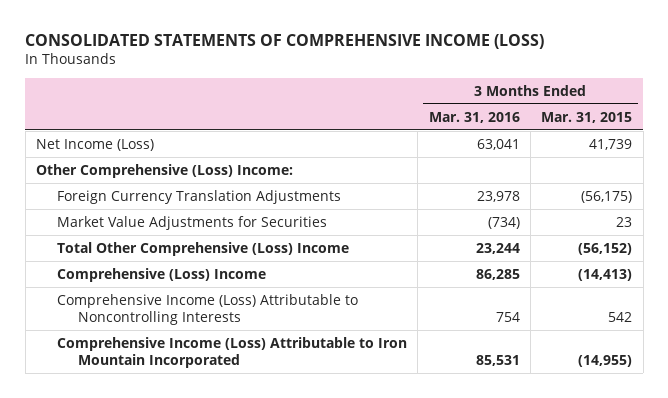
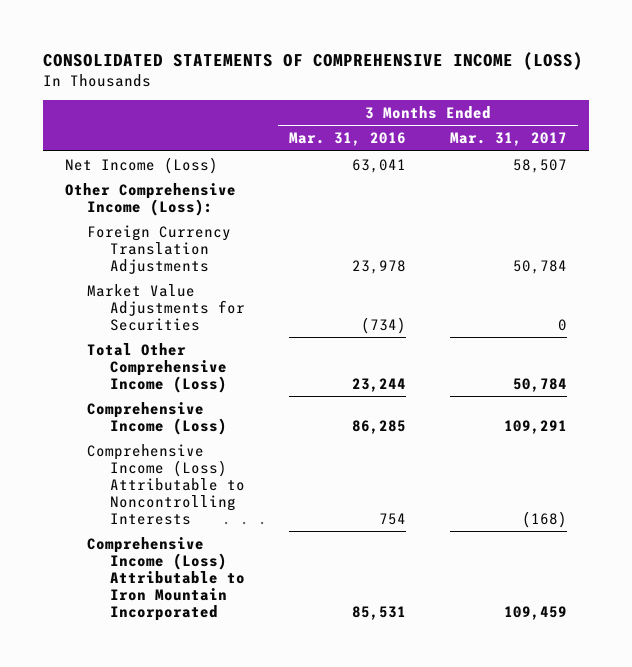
[541,111,633,123] Mar. 31, 2015 -> none
none -> [450,132,568,147] Mar. 31, 2017
[36,163,294,178] Other Comprehensive (Loss) Income: -> [64,182,236,216] Other Comprehensive Income (Loss):
[57,241,350,256] Total Other Comprehensive (Loss) Income -> [87,342,228,393] Total Other Comprehensive Income (Loss)
[57,267,267,282] Comprehensive (Loss) Income -> [87,401,228,435] Comprehensive Income (Loss)

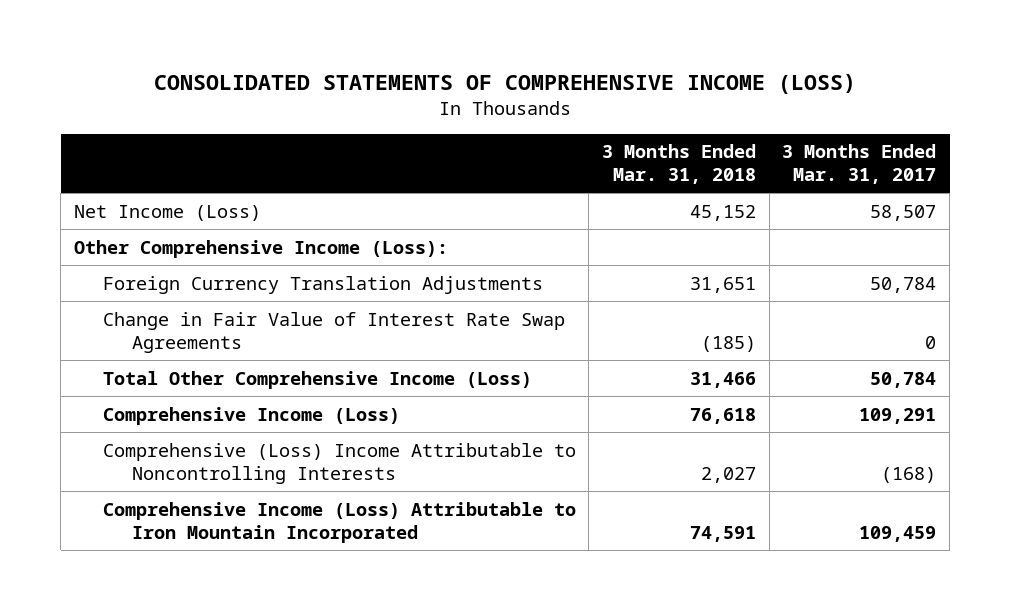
[289,132,407,147] Mar. 31, 2016 -> none
none -> [602,144,757,185] 3 Months Ended Mar. 31, 2018
[87,283,246,331] Market Value Adjustments for Securities -> none
none -> [102,311,565,353] Change in Fair Value of Interest Rate Swap Agreements
[87,443,246,526] Comprehensive Income (Loss) Attributable to Noncontrolling Interests -> [102,442,576,484] Comprehensive (Loss) Income Attributable to Noncontrolling Interests

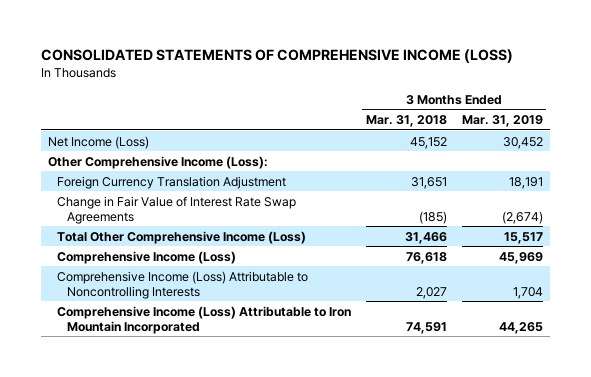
[782,144,937,185] 3 Months Ended Mar. 31, 2017 -> none
none -> [461,115,543,128] Mar. 31, 2019
[102,275,543,294] Foreign Currency Translation Adjustments -> [57,175,287,189] Foreign Currency Translation Adjustment
[102,442,576,484] Comprehensive (Loss) Income Attributable to Noncontrolling Interests -> [57,270,309,299] Comprehensive Income (Loss) Attributable to Noncontrolling Interests

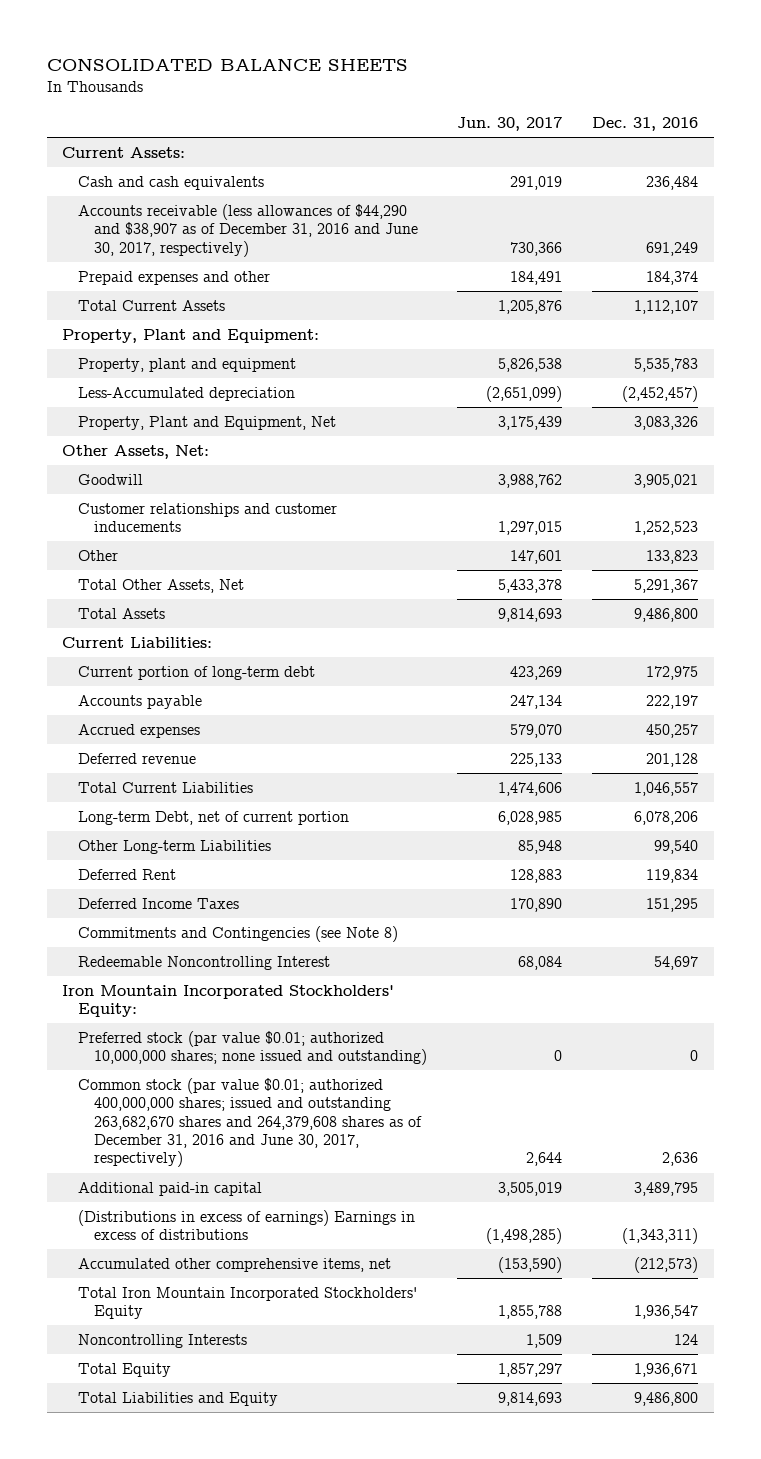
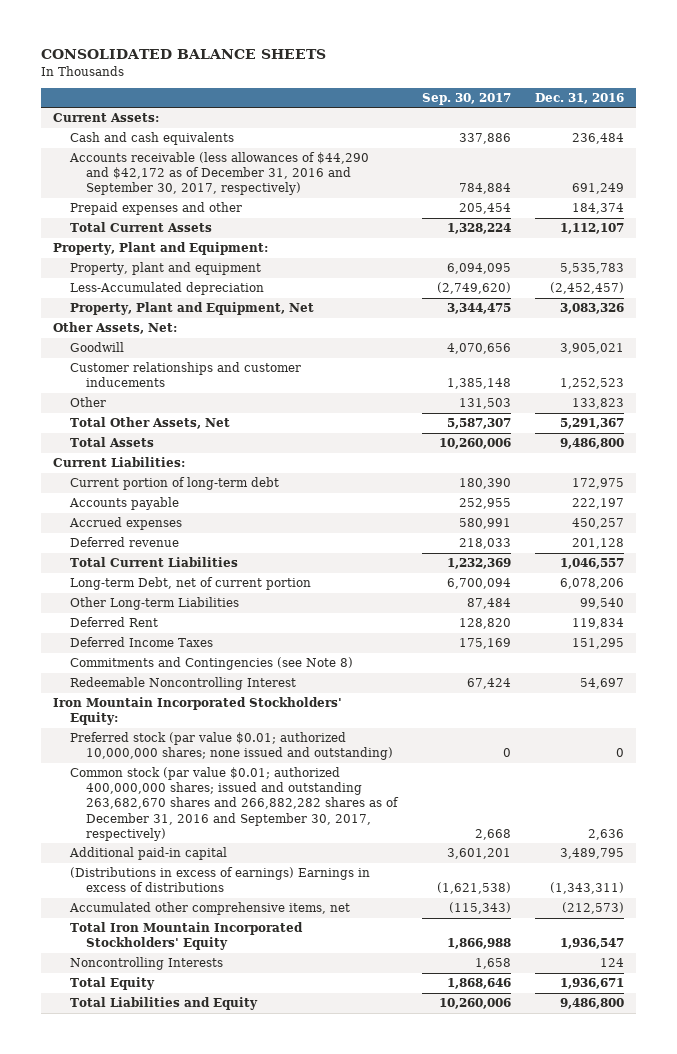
[457,117,563,132] Jun. 30, 2017 -> none
none -> [421,92,511,105] Sep. 30, 2017
[78,203,419,257] Accounts receivable (less allowances of $44,290 and $38,907 as of December 31, 2016 and June 30, 2017, respectively) -> [68,152,369,196] Accounts receivable (less allowances of $44,290 and $42,172 as of December 31, 2016 and September 30, 2017, respectively)
[78,1077,423,1168] Common stock (par value $0.01; authorized 400,000,000 shares; issued and outstanding 263,682,670 shares and 264,379,608 shares as of December 31, 2016 and June 30, 2017, respectively) -> [69,767,400,841] Common stock (par value $0.01; authorized 400,000,000 shares; issued and outstanding 263,682,670 shares and 266,882,282 shares as of December 31, 2016 and September 30, 2017, respectively)

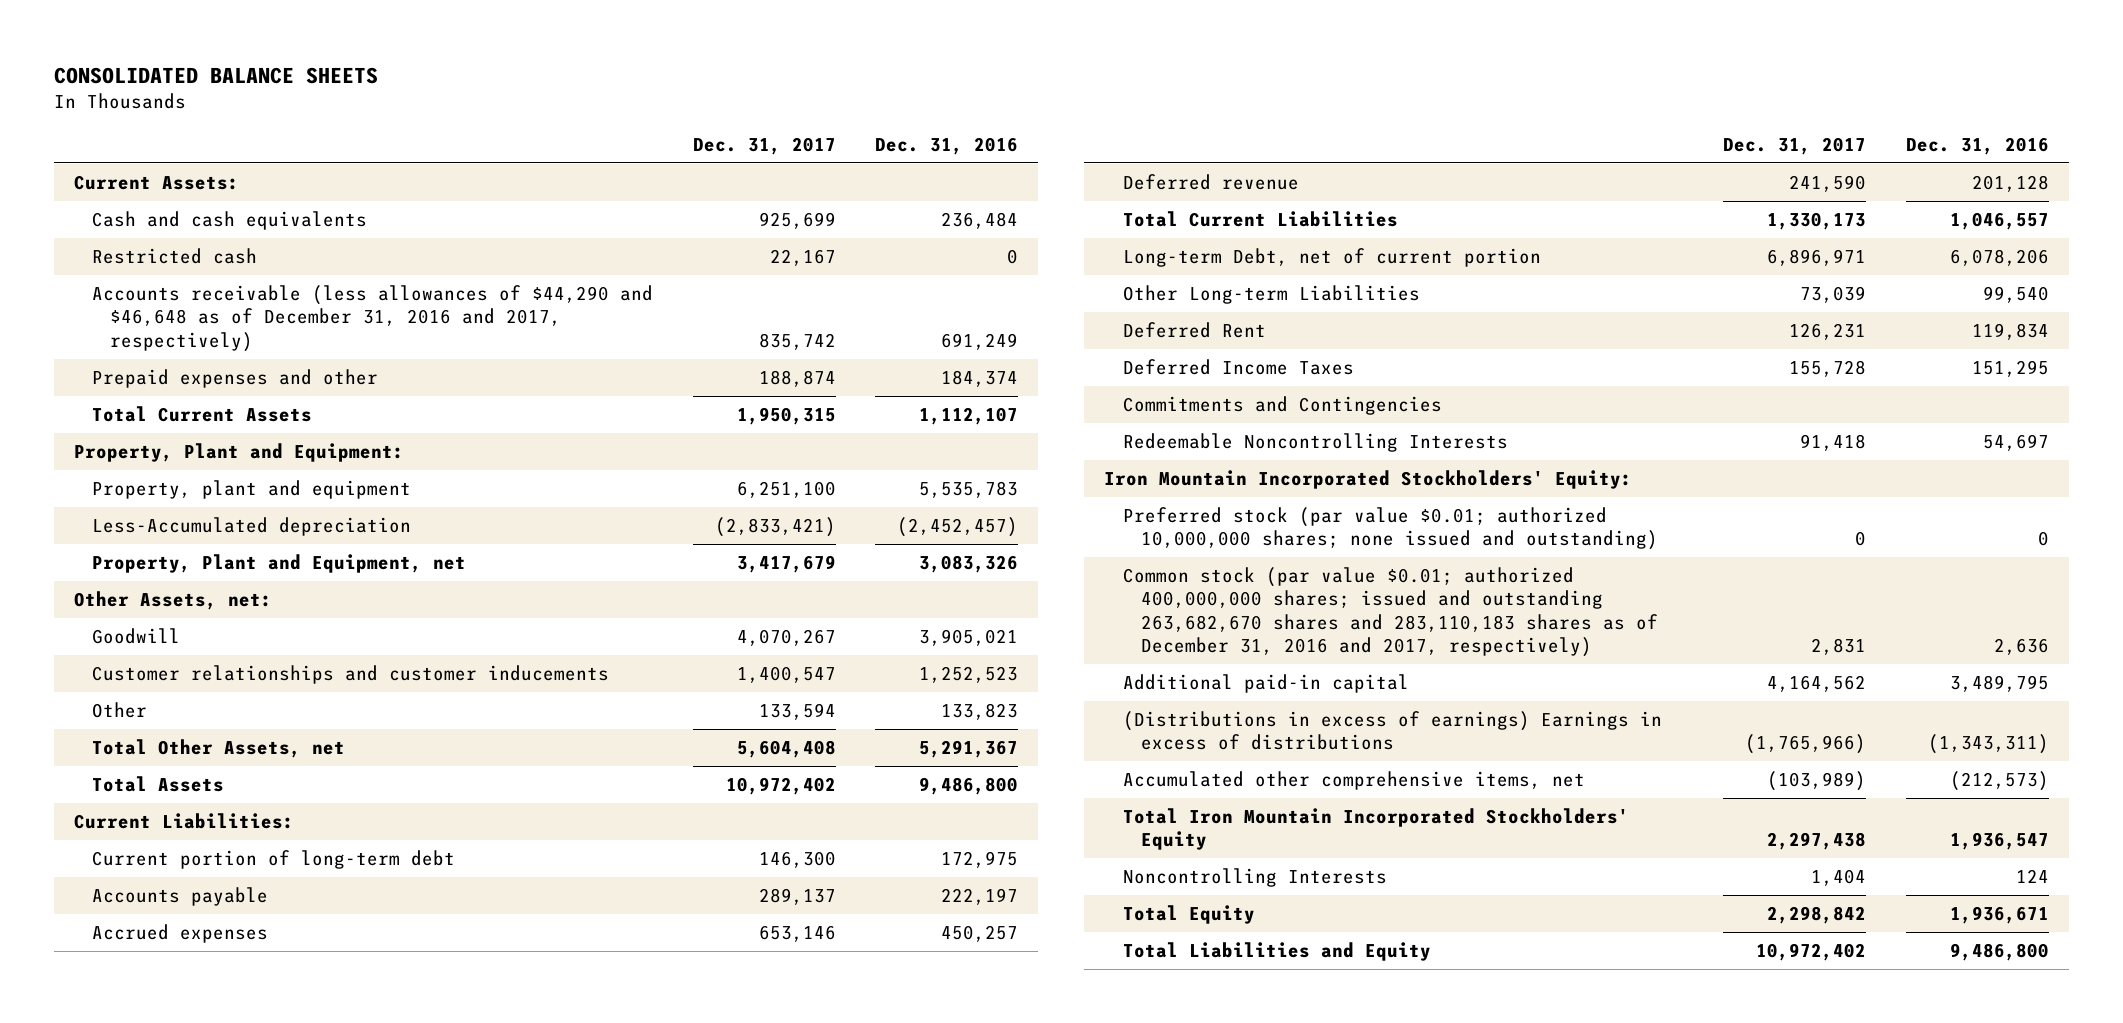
[421,92,511,105] Sep. 30, 2017 -> none
none -> [692,136,836,155] Dec. 31, 2017
none -> [92,247,258,264] Restricted cash
[68,152,369,196] Accounts receivable (less allowances of $44,290 and $42,172 as of December 31, 2016 and September 30, 2017, respectively) -> [92,284,654,352] Accounts receivable (less allowances of $44,290 and $46,648 as of December 31, 2016 and 2017, respectively)
[69,302,314,316] Property, Plant and Equipment, Net -> [92,553,467,573] Property, Plant and Equipment, net
[52,322,177,335] Other Assets, Net: -> [73,590,272,610] Other Assets, net:
[69,417,230,430] Total Other Assets, Net -> [92,738,346,758] Total Other Assets, net
[69,657,353,671] Commitments and Contingencies (see Note 8) -> [1122,395,1442,415] Commitments and Contingencies
[69,677,296,691] Redeemable Noncontrolling Interest -> [1122,432,1508,452] Redeemable Noncontrolling Interests
[69,767,400,841] Common stock (par value $0.01; authorized 400,000,000 shares; issued and outstanding 263,682,670 shares and 266,882,282 shares as of December 31, 2016 and September 30, 2017, respectively) -> [1122,566,1658,658] Common stock (par value $0.01; authorized 400,000,000 shares; issued and outstanding 263,682,670 shares and 283,110,183 shares as of December 31, 2016 and 2017, respectively)

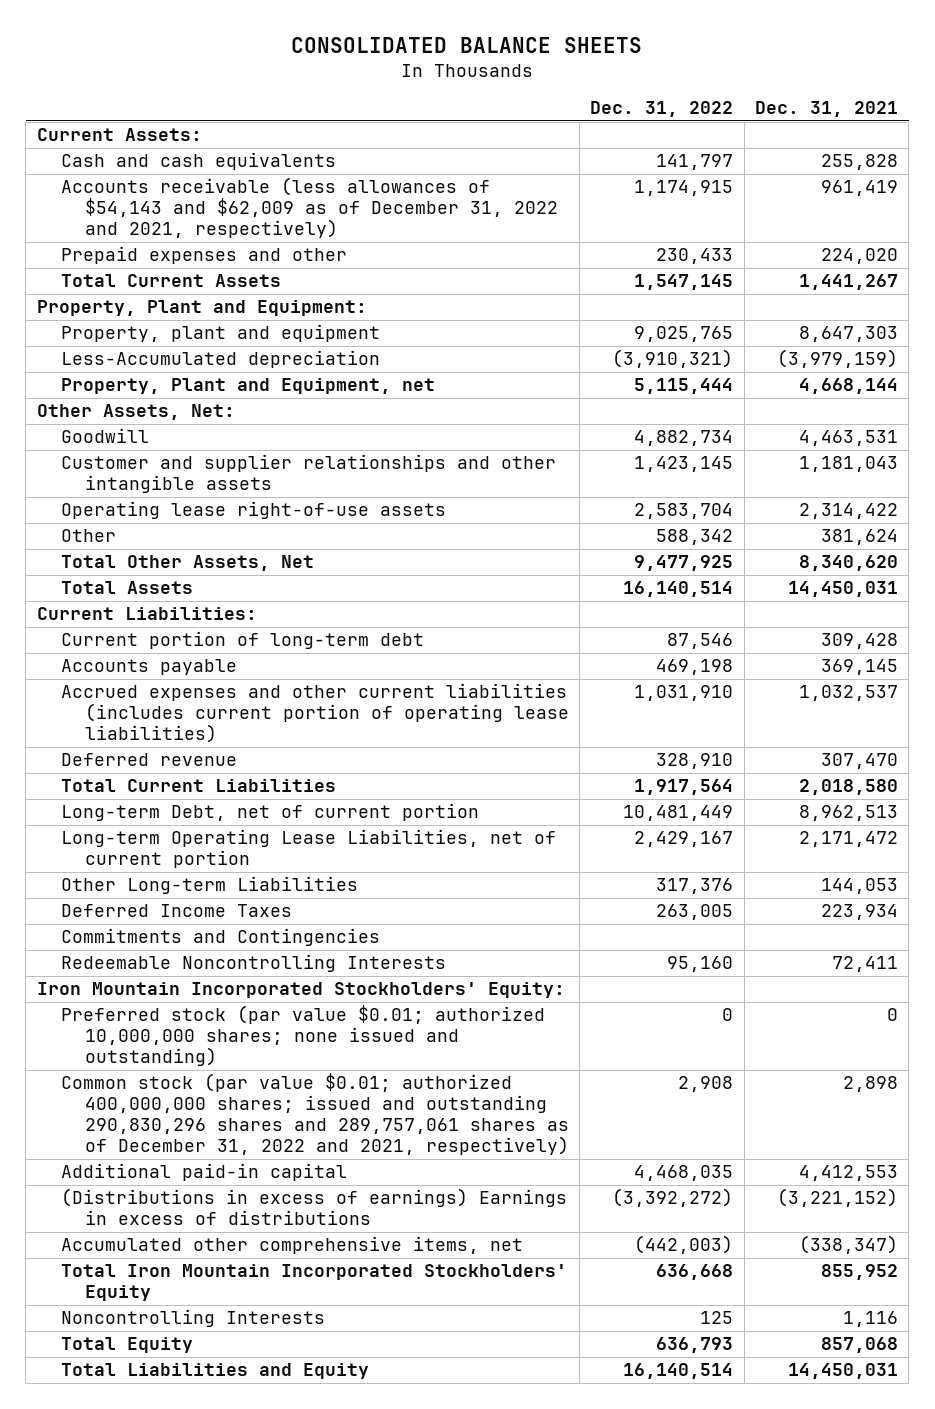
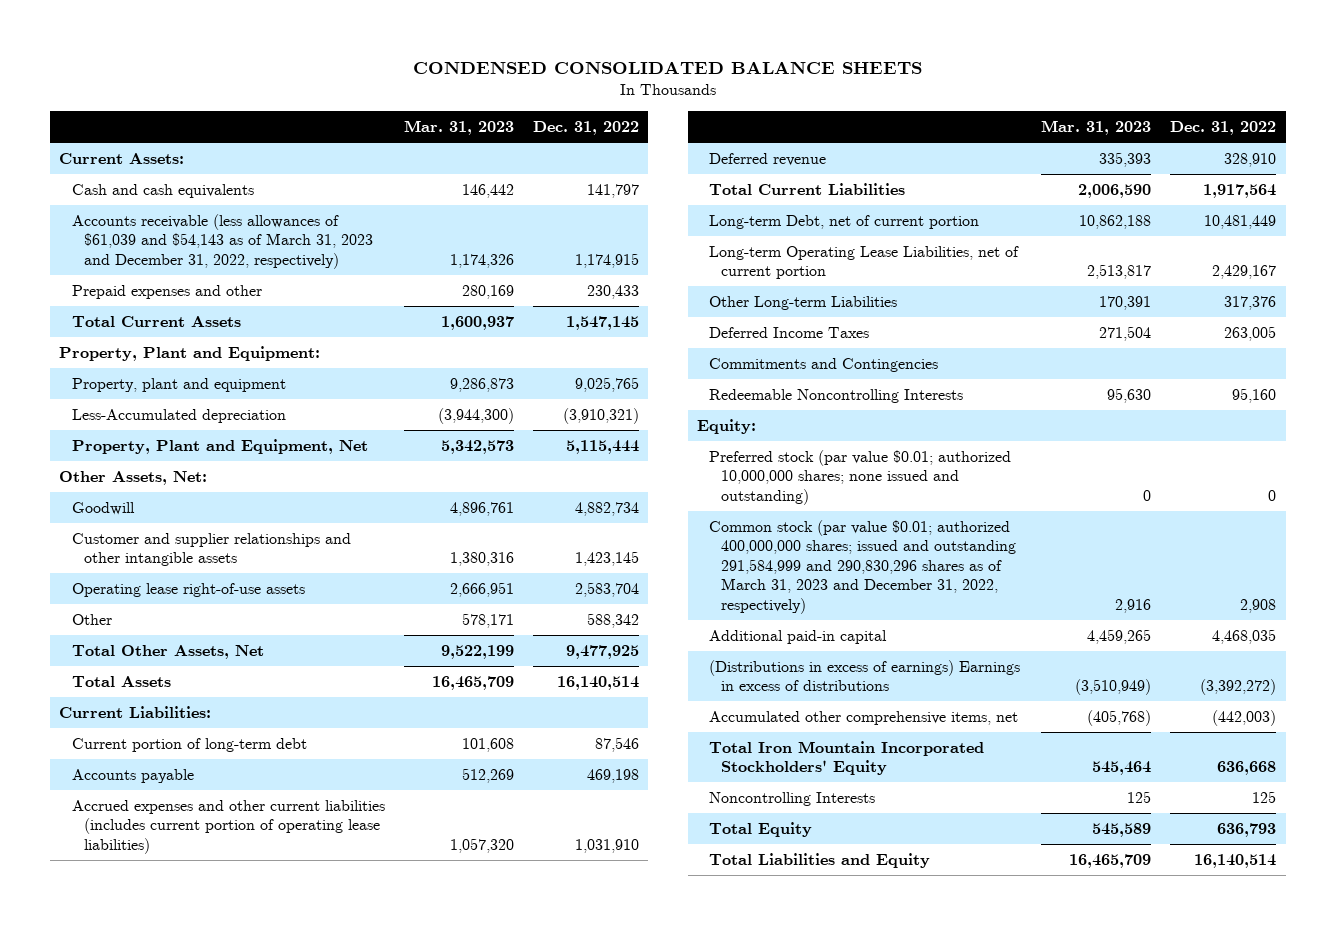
[291,37,643,54] CONSOLIDATED BALANCE SHEETS -> [412,61,922,75] CONDENSED CONSOLIDATED BALANCE SHEETS
[754,101,898,118] Dec. 31, 2021 -> none
none -> [403,119,514,135] Mar. 31, 2023
[60,177,559,239] Accounts receivable (less allowances of $54,143 and $62,009 as of December 31, 2022 and 2021, respectively) -> [71,213,373,269] Accounts receivable (less allowances of $61,039 and $54,143 as of March 31, 2023 and December 31, 2022, respectively)
[60,378,435,395] Property, Plant and Equipment, net -> [71,438,368,454] Property, Plant and Equipment, Net
[36,982,565,999] Iron Mountain Incorporated Stockholders' Equity: -> none
none -> [697,418,757,434] Equity:
[60,1073,570,1155] Common stock (par value $0.01; authorized 400,000,000 shares; issued and outstanding 290,830,296 shares and 289,757,061 shares as of December 31, 2022 and 2021, respectively) -> [709,519,1017,614] Common stock (par value $0.01; authorized 400,000,000 shares; issued and outstanding 291,584,999 and 290,830,296 shares as of March 31, 2023 and December 31, 2022, respectively)

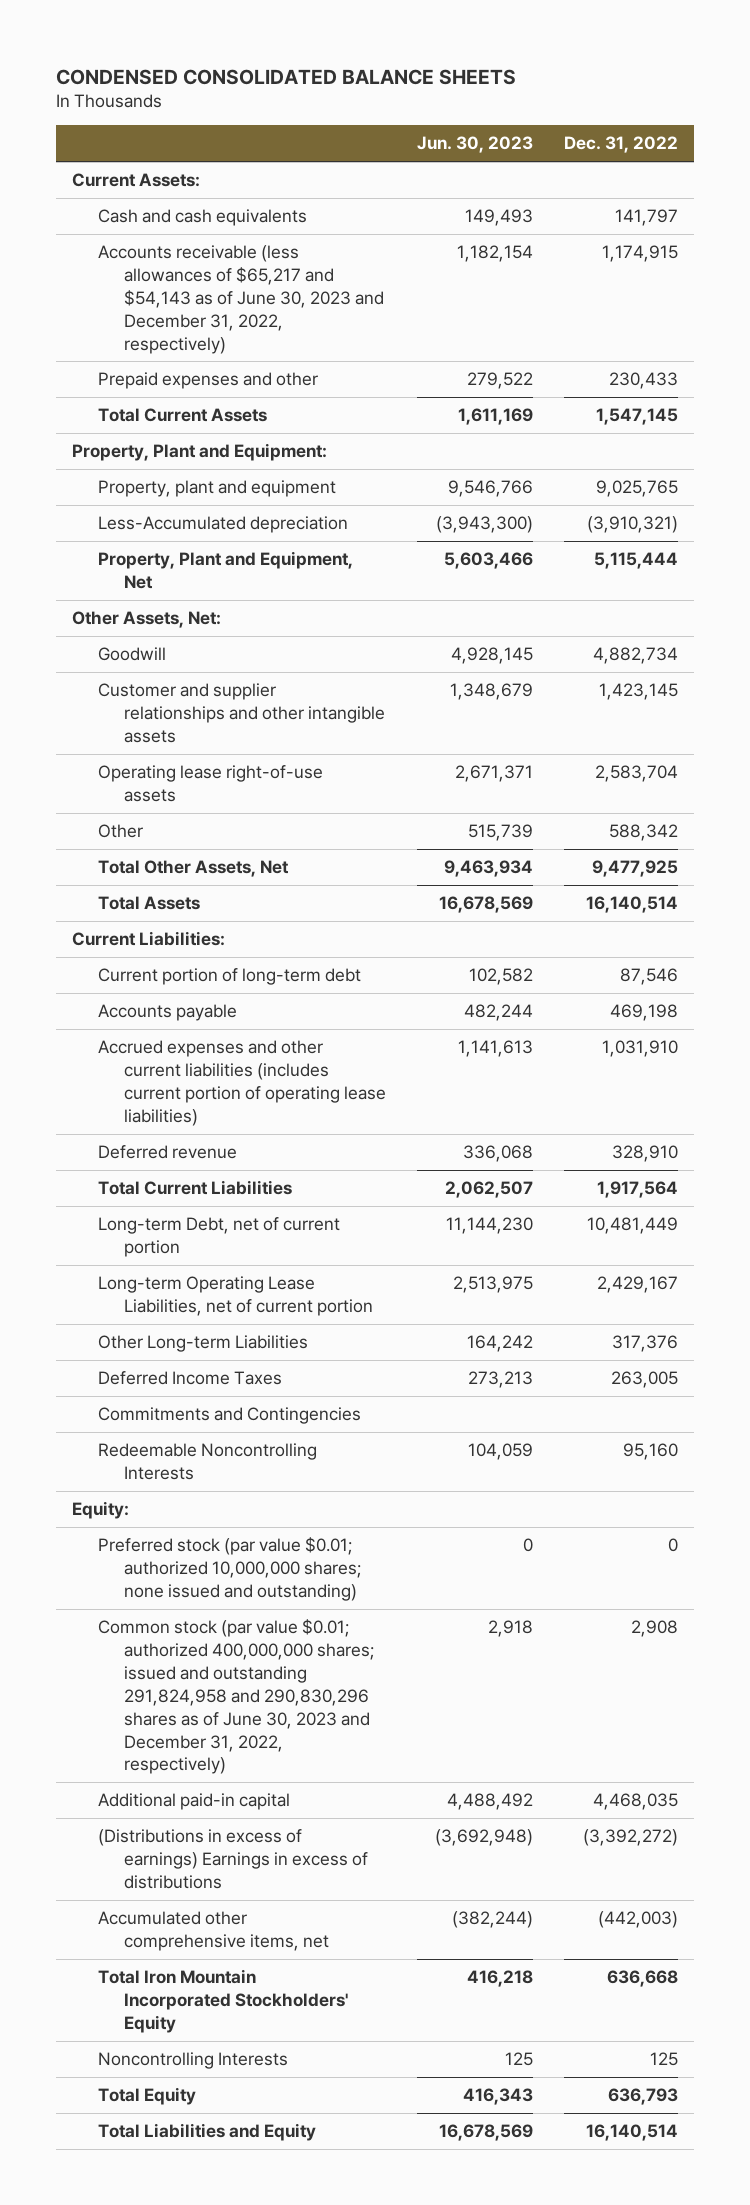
[403,119,514,135] Mar. 31, 2023 -> none
none -> [417,136,534,154] Jun. 30, 2023
[71,213,373,269] Accounts receivable (less allowances of $61,039 and $54,143 as of March 31, 2023 and December 31, 2022, respectively) -> [98,245,385,354] Accounts receivable (less allowances of $65,217 and $54,143 as of June 30, 2023 and December 31, 2022, respectively)
[709,519,1017,614] Common stock (par value $0.01; authorized 400,000,000 shares; issued and outstanding 291,584,999 and 290,830,296 shares as of March 31, 2023 and December 31, 2022, respectively) -> [98,1619,375,1775] Common stock (par value $0.01; authorized 400,000,000 shares; issued and outstanding 291,824,958 and 290,830,296 shares as of June 30, 2023 and December 31, 2022, respectively)

